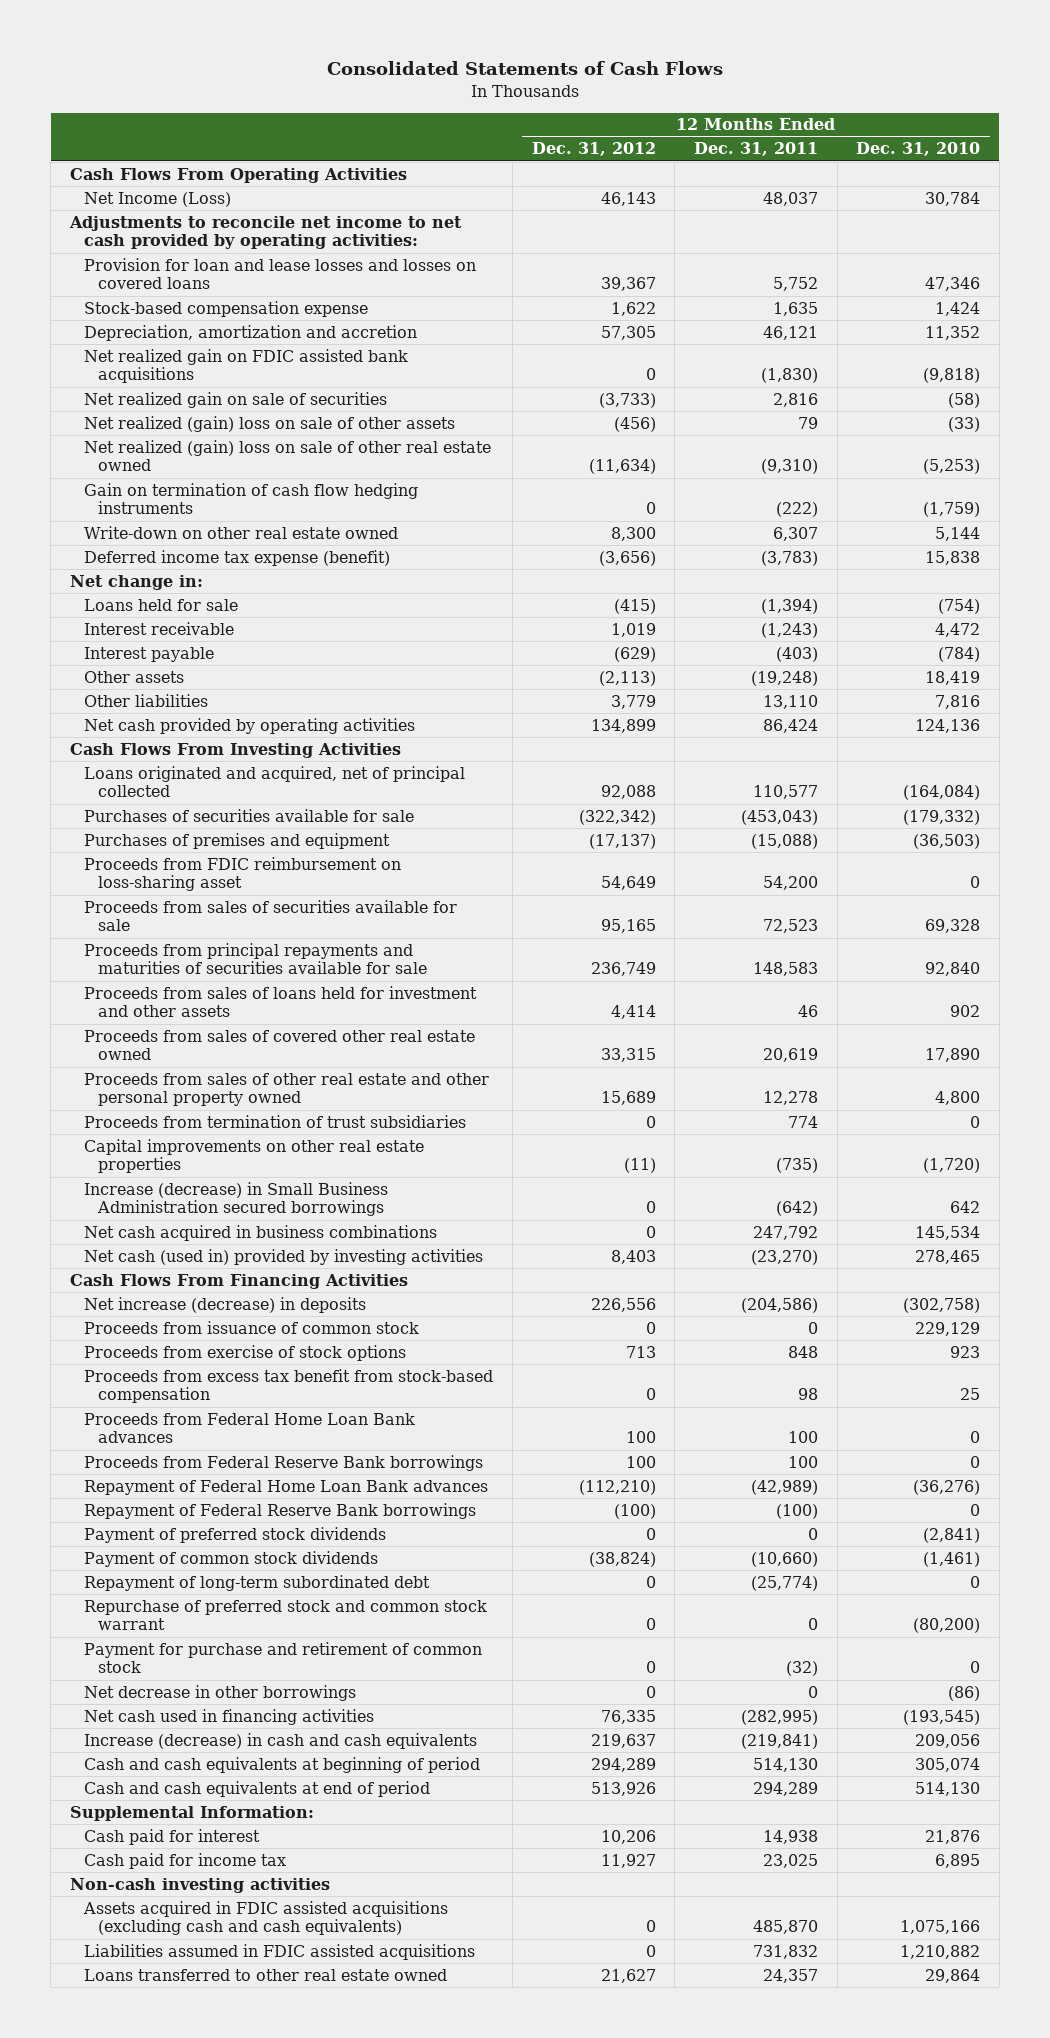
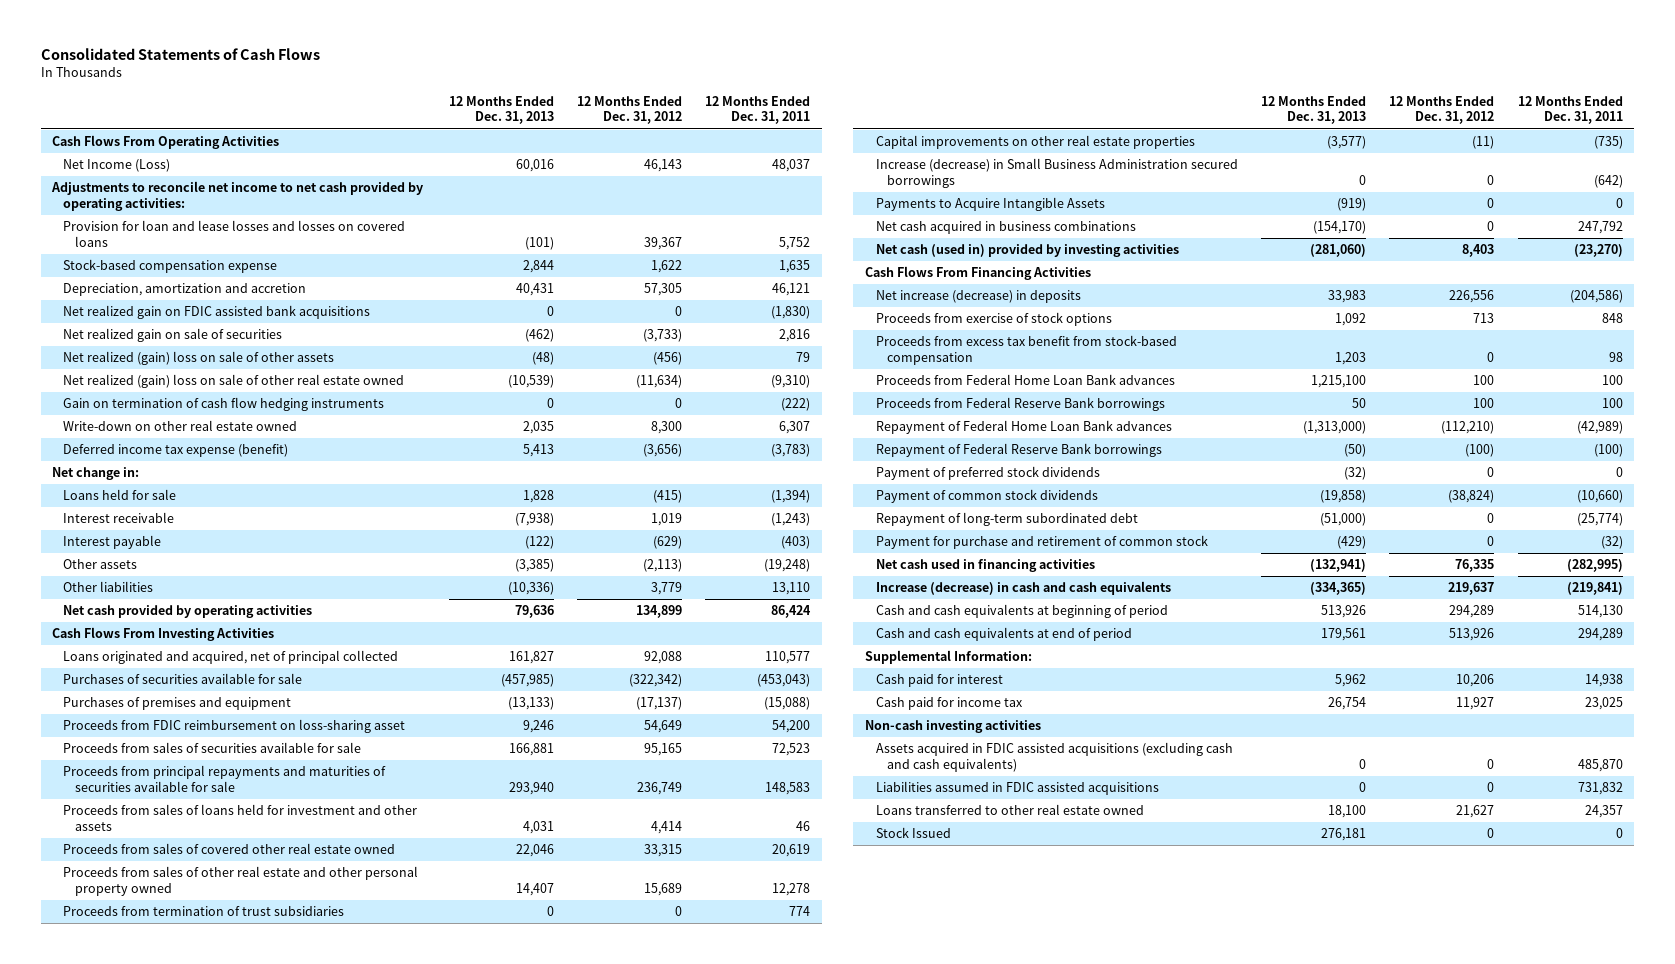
[856,142,981,157] Dec. 31, 2010 -> none
none -> [448,95,554,125] 12 Months Ended Dec. 31, 2013
none -> [875,197,1105,212] Payments to Acquire Intangible Assets
[84,1320,420,1334] Proceeds from issuance of common stock -> none
[84,1599,488,1631] Repurchase of preferred stock and common stock warrant -> none
[84,1684,357,1701] Net decrease in other borrowings -> none
none -> [875,827,951,839] Stock Issued

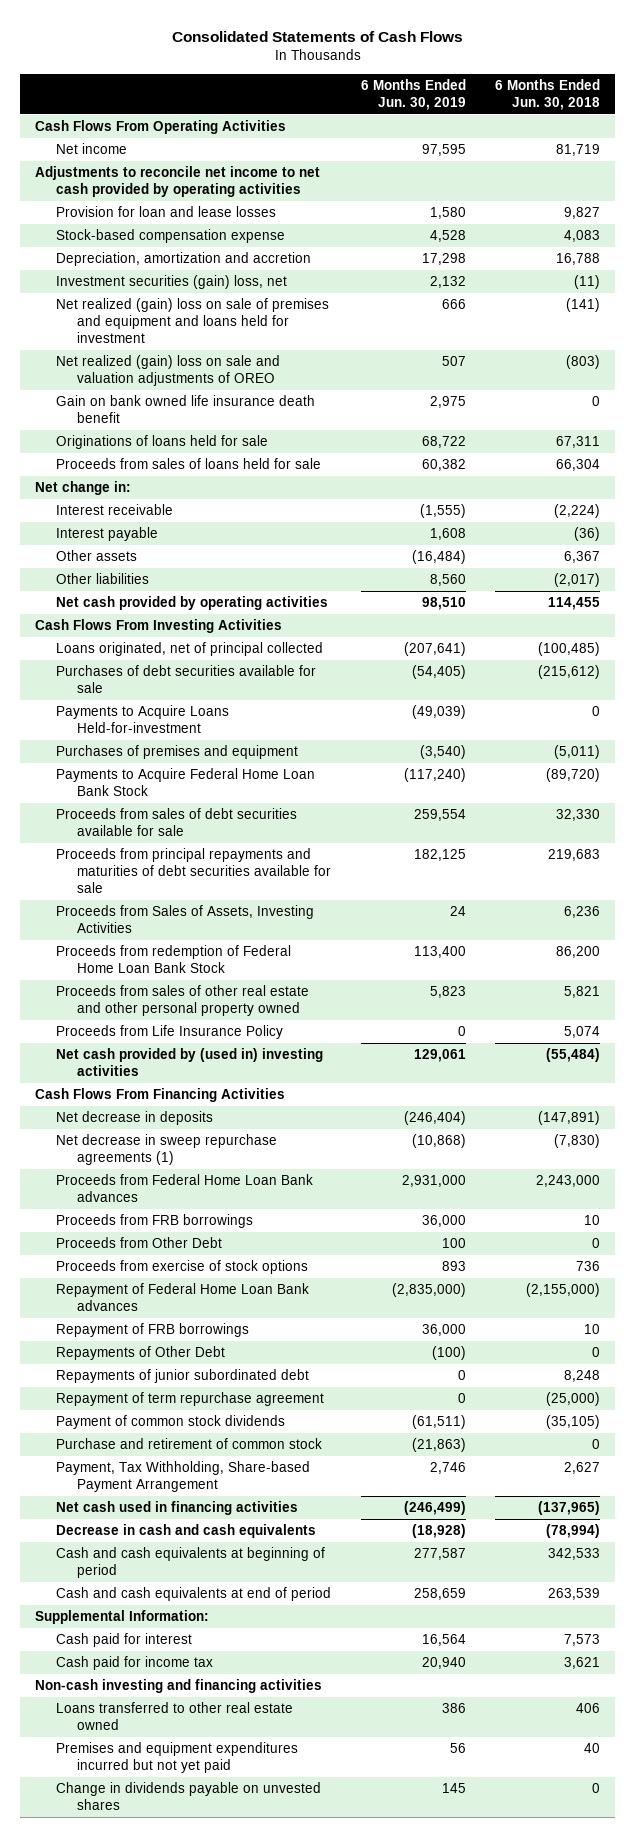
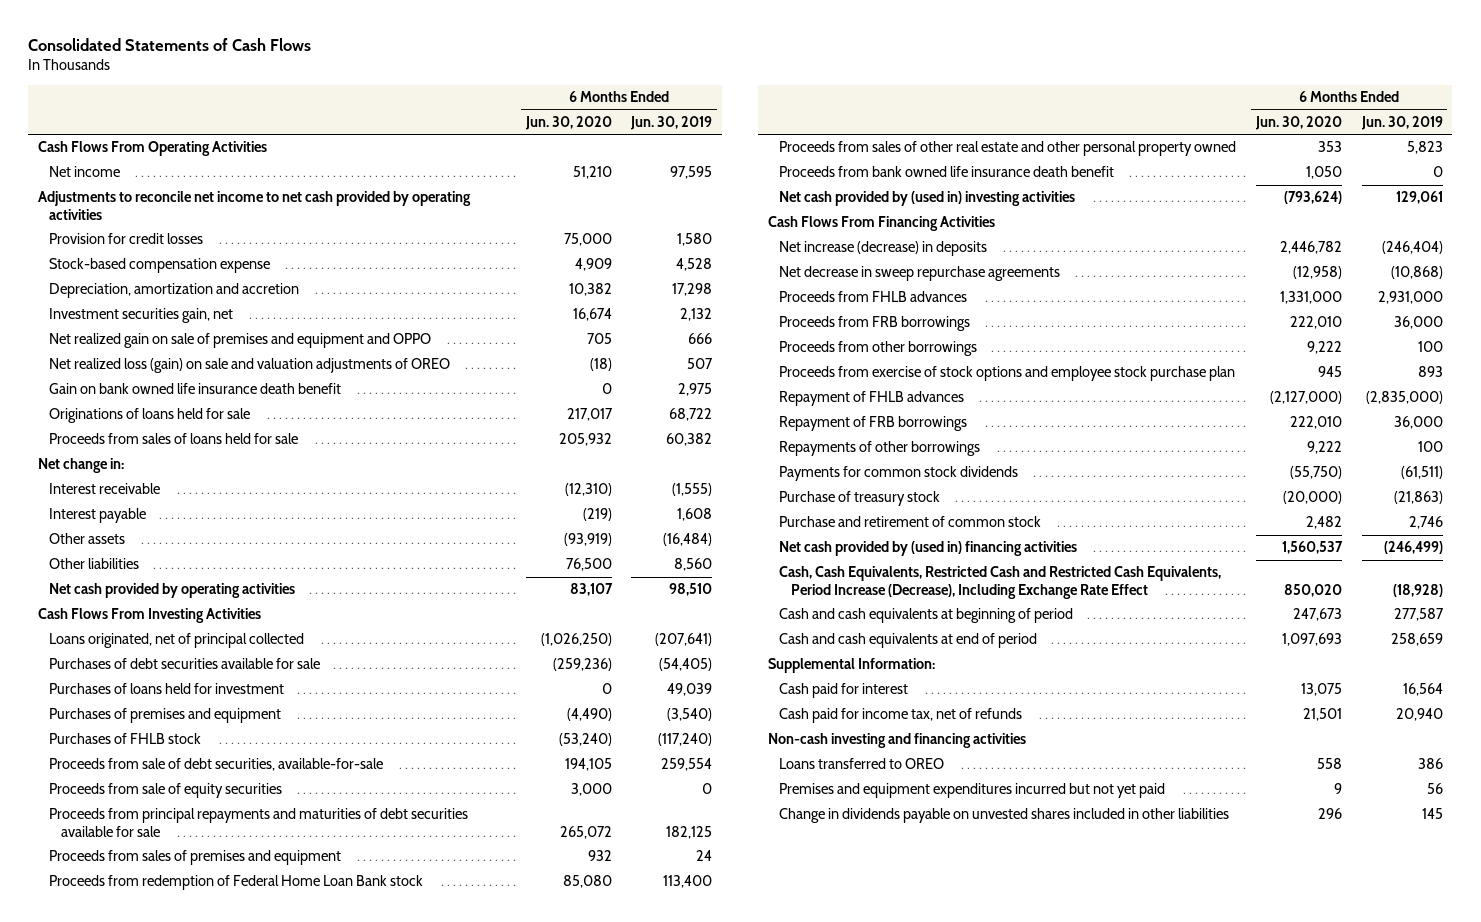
[495,78,601,110] 6 Months Ended Jun. 30, 2018 -> none
none -> [524,115,612,130] Jun. 30, 2020
[56,206,277,218] Provision for loan and lease losses -> [49,233,204,245] Provision for credit losses
[56,275,288,290] Investment securities (gain) loss, net -> [49,308,234,324] Investment securities gain, net
[56,298,330,343] Net realized (gain) loss on sale of premises and equipment and loans held for investment -> [49,333,432,349] Net realized gain on sale of premises and equipment and OPPO
[56,355,281,387] Net realized (gain) loss on sale and valuation adjustments of OREO -> [49,358,451,374] Net realized loss (gain) on sale and valuation adjustments of OREO
[56,705,230,734] Payments to Acquire Loans Held-for-investment -> none
none -> [49,683,285,695] Purchases of loans held for investment
[56,768,316,797] Payments to Acquire Federal Home Loan Bank Stock -> [49,733,202,745] Purchases of FHLB stock
[56,808,298,837] Proceeds from sales of debt securities available for sale -> [49,758,384,772] Proceeds from sale of debt securities, available-for-sale
none -> [49,783,283,799] Proceeds from sale of equity securities
[56,905,315,934] Proceeds from Sales of Assets, Investing Activities -> [49,850,342,866] Proceeds from sales of premises and equipment
[56,945,292,974] Proceeds from redemption of Federal Home Loan Bank Stock -> [49,875,424,891] Proceeds from redemption of Federal Home Loan Bank stock
[56,1025,284,1040] Proceeds from Life Insurance Policy -> [779,166,1115,178] Proceeds from bank owned life insurance death benefit
[56,1111,214,1126] Net decrease in deposits -> [779,241,988,257] Net increase (decrease) in deposits
[56,1134,278,1166] Net decrease in sweep repurchase agreements (1) -> [779,266,1061,282] Net decrease in sweep repurchase agreements
[56,1174,314,1203] Proceeds from Federal Home Loan Bank advances -> [779,291,968,303] Proceeds from FHLB advances
[56,1237,223,1249] Proceeds from Other Debt -> [779,341,978,357] Proceeds from other borrowings
[56,1260,309,1275] Proceeds from exercise of stock options -> [779,366,1236,382] Proceeds from exercise of stock options and employee stock purchase plan
[56,1283,310,1312] Repayment of Federal Home Loan Bank advances -> [779,391,965,407] Repayment of FHLB advances
[56,1369,310,1384] Repayments of junior subordinated debt -> none
[56,1392,325,1407] Repayment of term repurchase agreement -> none
[56,1461,311,1493] Payment, Tax Withholding, Share-based Payment Arrangement -> none
[56,1346,226,1361] Repayments of Other Debt -> [779,441,981,457] Repayments of other borrowings
[431,1346,466,1361] (100) -> [1417,441,1443,453] 100
[56,1415,286,1430] Payment of common stock dividends -> [779,466,1019,482] Payments for common stock dividends
none -> [779,491,941,507] Purchase of treasury stock
[411,1438,466,1453] (21,863) -> [1408,516,1443,530] 2,746
[56,1501,299,1516] Net cash used in financing activities -> [779,541,1078,557] Net cash provided by (used in) financing activities
[56,1524,317,1539] Decrease in cash and cash equivalents -> [779,566,1222,599] Cash, Cash Equivalents, Restricted Cash and Restricted Cash Equivalents, Period Increase (Decrease), Including Exchange Rate Effect
[56,1656,214,1671] Cash paid for income tax -> [779,708,1023,724] Cash paid for income tax, net of refunds
[56,1702,294,1731] Loans transferred to other real estate owned -> [779,758,945,770] Loans transferred to OREO
[56,1782,322,1811] Change in dividends payable on unvested shares -> [779,808,1230,824] Change in dividends payable on unvested shares included in other liabilities

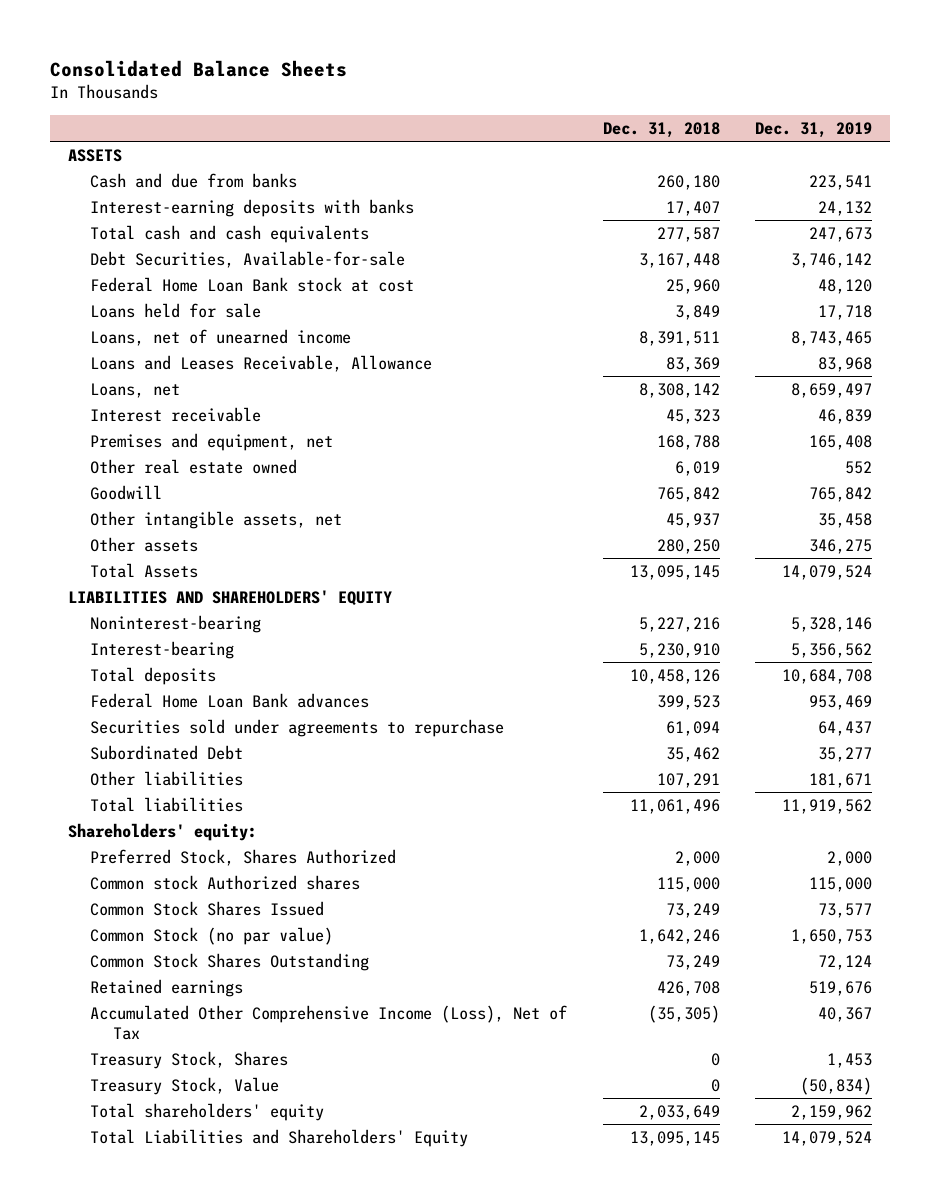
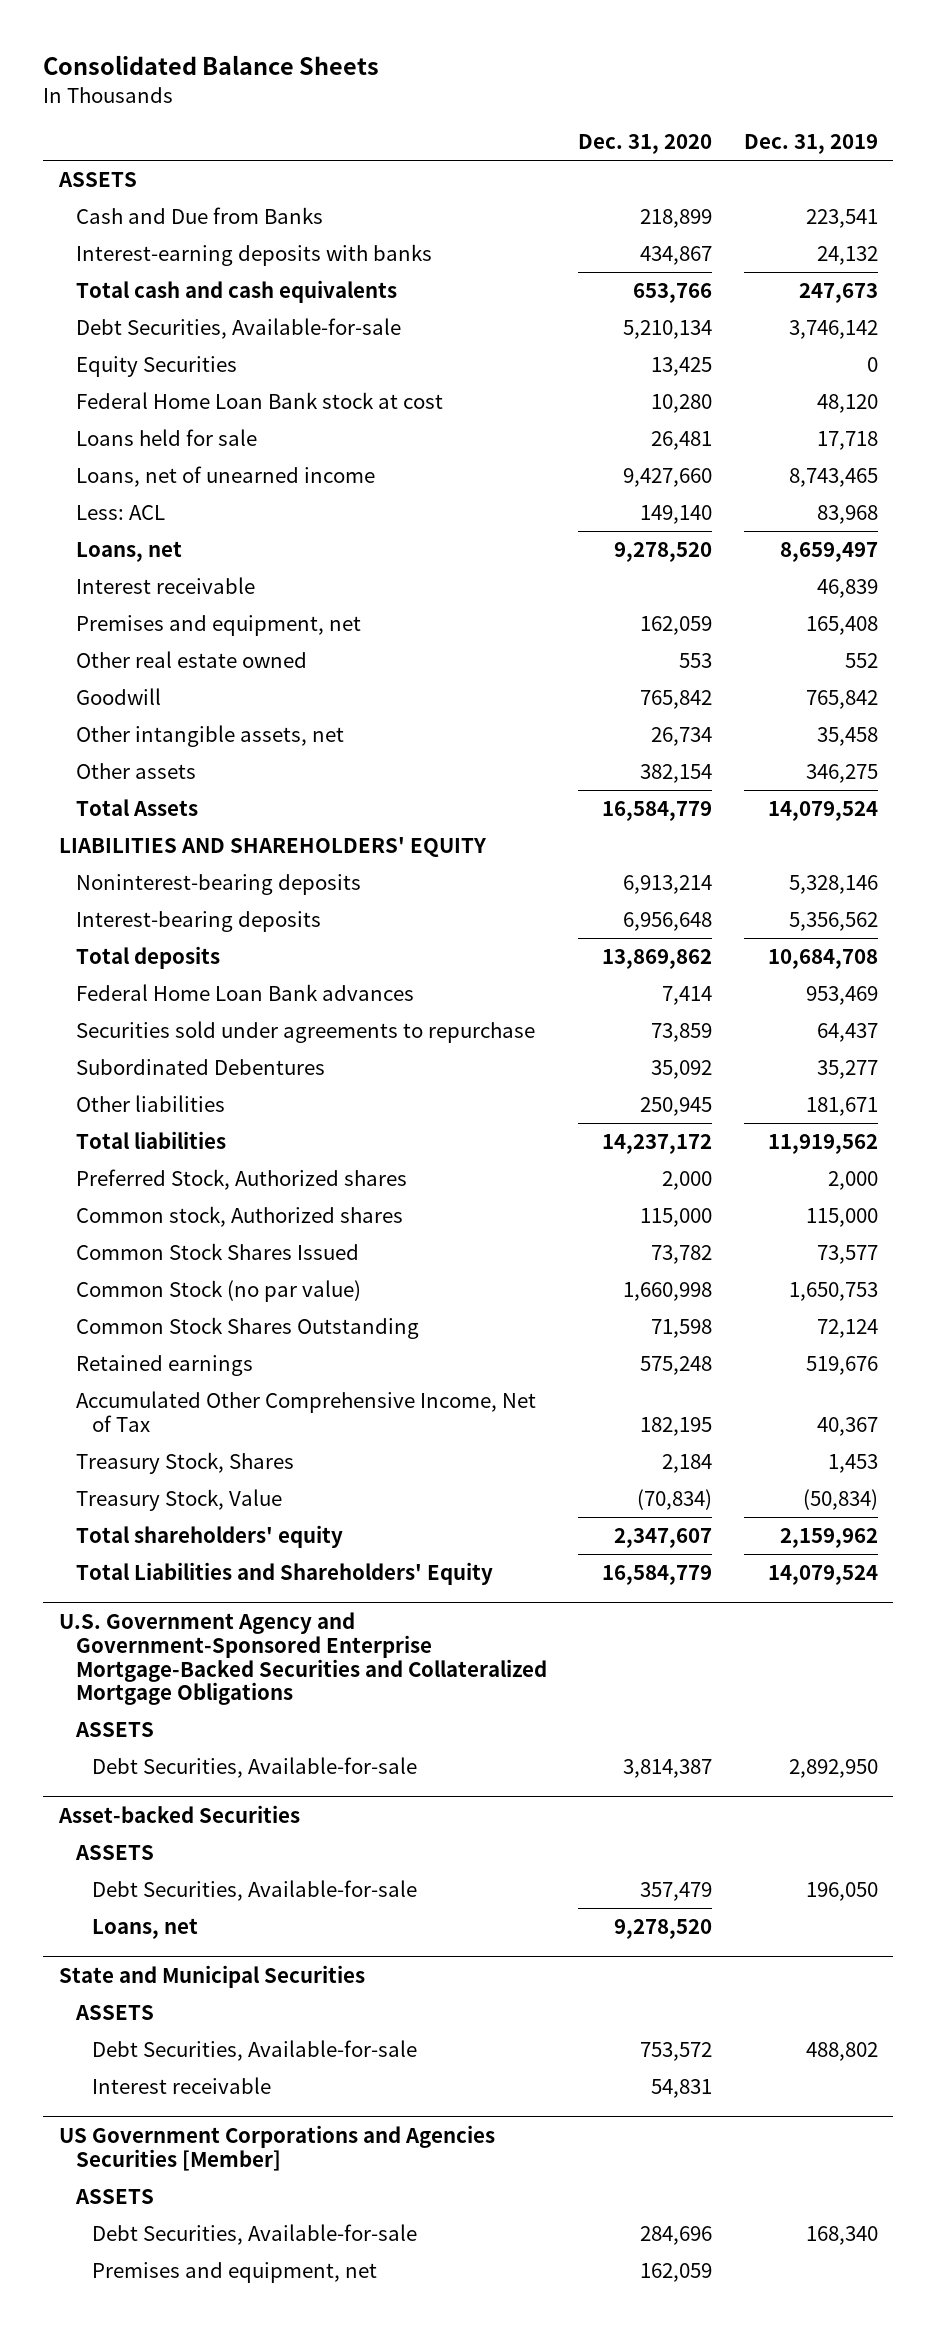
[602,121,720,138] Dec. 31, 2018 -> none
none -> [578,134,713,155] Dec. 31, 2020
[90,172,298,188] Cash and due from banks -> [75,206,323,224] Cash and Due from Banks
none -> [75,355,237,377] Equity Securities
[90,354,433,372] Loans and Leases Receivable, Allowance -> [75,504,165,520] Less: ACL
[90,614,262,633] Noninterest-bearing -> [75,873,361,895] Noninterest-bearing deposits
[90,640,235,659] Interest-bearing -> [75,910,321,932] Interest-bearing deposits
[90,744,244,760] Subordinated Debt -> [75,1058,325,1075] Subordinated Debentures
[67,822,257,841] Shareholders' equity: -> none
[90,848,397,866] Preferred Stock, Shares Authorized -> [75,1168,407,1190] Preferred Stock, Authorized shares
[90,874,361,890] Common stock Authorized shares -> [75,1205,403,1227] Common stock, Authorized shares
[90,1004,568,1041] Accumulated Other Comprehensive Income (Loss), Net of Tax -> [75,1390,536,1432] Accumulated Other Comprehensive Income, Net of Tax
none -> [59,1611,547,1706] U.S. Government Agency and Government-Sponsored Enterprise Mortgage-Backed Securities and Collateralized Mortgage Obligations
none -> [74,1721,154,1737] ASSETS
none -> [91,1756,417,1778] Debt Securities, Available-for-sale
none -> [58,1804,301,1823] Asset-backed Securities
none -> [74,1844,154,1860] ASSETS
none -> [91,1879,417,1901] Debt Securities, Available-for-sale
none -> [91,1917,198,1939] Loans, net
none -> [59,1964,366,1988] State and Municipal Securities
none -> [74,2004,154,2020] ASSETS
none -> [91,2039,417,2061] Debt Securities, Available-for-sale
none -> [91,2076,271,2094] Interest receivable
none -> [59,2124,496,2171] US Government Corporations and Agencies Securities [Member]
none -> [74,2188,154,2204] ASSETS
none -> [91,2223,417,2245] Debt Securities, Available-for-sale
none -> [91,2261,377,2283] Premises and equipment, net

